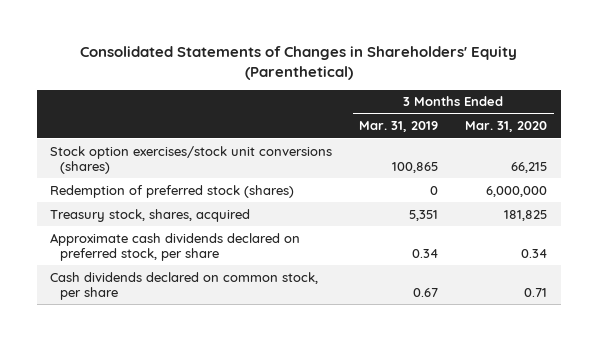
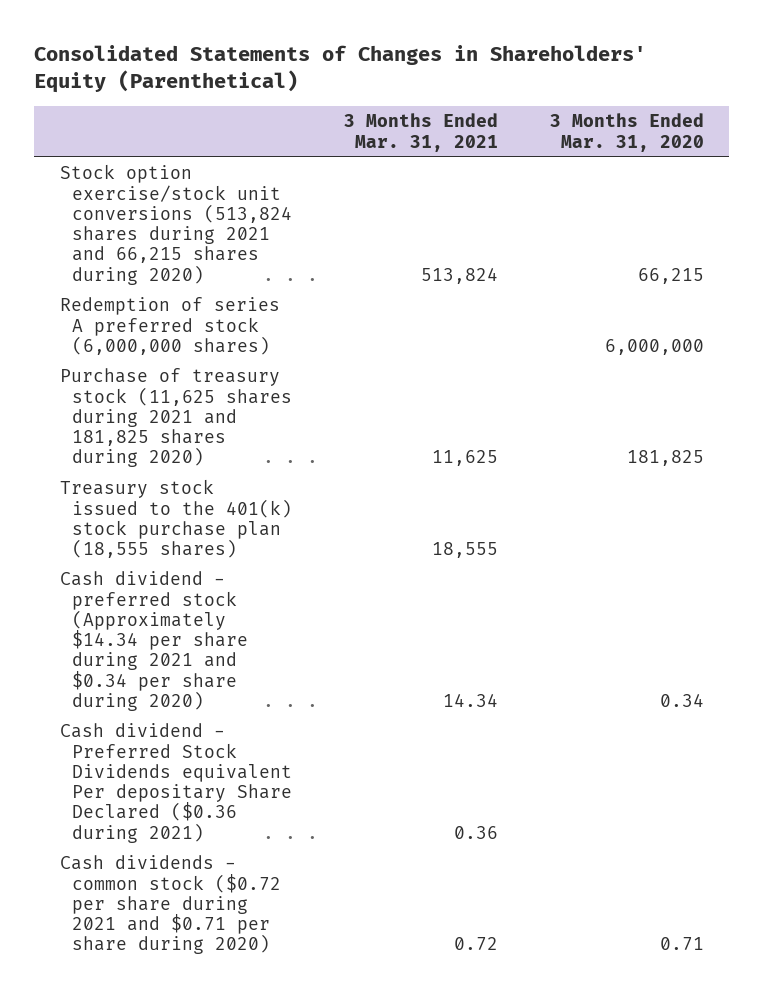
[359,121,439,133] Mar. 31, 2019 -> none
none -> [343,113,498,152] 3 Months Ended Mar. 31, 2021
[50,145,333,174] Stock option exercises/stock unit conversions (shares) -> [59,164,293,285] Stock option exercise/stock unit conversions (513,824 shares during 2021 and 66,215 shares during 2020)
[50,184,295,198] Redemption of preferred stock (shares) -> [59,297,280,355] Redemption of series A preferred stock (6,000,000 shares)
[50,208,251,222] Treasury stock, shares, acquired -> [59,368,293,468] Purchase of treasury stock (11,625 shares during 2021 and 181,825 shares during 2020)
none -> [59,479,293,559] Treasury stock issued to the 401(k) stock purchase plan (18,555 shares)
[50,232,301,261] Approximate cash dividends declared on preferred stock, per share -> [59,571,249,711] Cash dividend - preferred stock (Approximately $14.34 per share during 2021 and $0.34 per share during 2020)
none -> [59,723,293,843] Cash dividend - Preferred Stock Dividends equivalent Per depositary Share Declared ($0.36 during 2021)
[50,271,319,300] Cash dividends declared on common stock, per share -> [59,855,282,955] Cash dividends - common stock ($0.72 per share during 2021 and $0.71 per share during 2020)

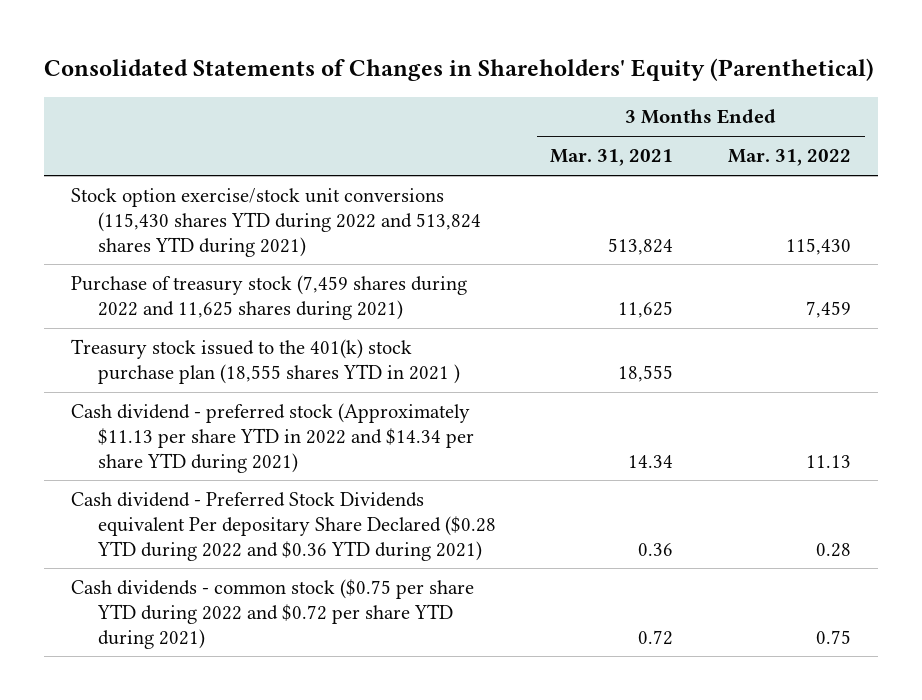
[549,113,704,152] 3 Months Ended Mar. 31, 2020 -> none
none -> [728,149,852,167] Mar. 31, 2022
[59,297,280,355] Redemption of series A preferred stock (6,000,000 shares) -> none
[59,164,293,285] Stock option exercise/stock unit conversions (513,824 shares during 2021 and 66,215 shares during 2020) -> [71,188,481,257] Stock option exercise/stock unit conversions (115,430 shares YTD during 2022 and 513,824 shares YTD during 2021)
[59,368,293,468] Purchase of treasury stock (11,625 shares during 2021 and 181,825 shares during 2020) -> [71,275,468,320] Purchase of treasury stock (7,459 shares during 2022 and 11,625 shares during 2021)
[59,479,293,559] Treasury stock issued to the 401(k) stock purchase plan (18,555 shares) -> [71,339,460,384] Treasury stock issued to the 401(k) stock purchase plan (18,555 shares YTD in 2021 )
[59,571,249,711] Cash dividend - preferred stock (Approximately $14.34 per share during 2021 and $0.34 per share during 2020) -> [71,403,474,473] Cash dividend - preferred stock (Approximately $11.13 per share YTD in 2022 and $14.34 per share YTD during 2021)
[59,723,293,843] Cash dividend - Preferred Stock Dividends equivalent Per depositary Share Declared ($0.36 during 2021) -> [71,492,496,561] Cash dividend - Preferred Stock Dividends equivalent Per depositary Share Declared ($0.28 YTD during 2022 and $0.36 YTD during 2021)
[59,855,282,955] Cash dividends - common stock ($0.72 per share during 2021 and $0.71 per share during 2020) -> [71,579,475,649] Cash dividends - common stock ($0.75 per share YTD during 2022 and $0.72 per share YTD during 2021)

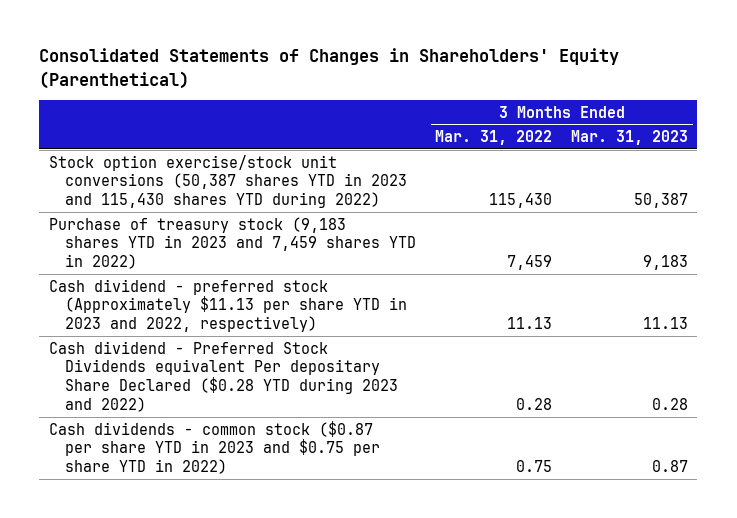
[550,149,674,167] Mar. 31, 2021 -> none
none -> [571,130,689,146] Mar. 31, 2023
[71,339,460,384] Treasury stock issued to the 401(k) stock purchase plan (18,555 shares YTD in 2021 ) -> none
[71,188,481,257] Stock option exercise/stock unit conversions (115,430 shares YTD during 2022 and 513,824 shares YTD during 2021) -> [48,154,408,209] Stock option exercise/stock unit conversions (50,387 shares YTD in 2023 and 115,430 shares YTD during 2022)
[71,275,468,320] Purchase of treasury stock (7,459 shares during 2022 and 11,625 shares during 2021) -> [48,216,417,270] Purchase of treasury stock (9,183 shares YTD in 2023 and 7,459 shares YTD in 2022)
[71,403,474,473] Cash dividend - preferred stock (Approximately $11.13 per share YTD in 2022 and $14.34 per share YTD during 2021) -> [48,278,408,333] Cash dividend - preferred stock (Approximately $11.13 per share YTD in 2023 and 2022, respectively)
[71,492,496,561] Cash dividend - Preferred Stock Dividends equivalent Per depositary Share Declared ($0.28 YTD during 2022 and $0.36 YTD during 2021) -> [48,340,399,413] Cash dividend - Preferred Stock Dividends equivalent Per depositary Share Declared ($0.28 YTD during 2023 and 2022)
[71,579,475,649] Cash dividends - common stock ($0.75 per share YTD during 2022 and $0.72 per share YTD during 2021) -> [48,420,381,475] Cash dividends - common stock ($0.87 per share YTD in 2023 and $0.75 per share YTD in 2022)

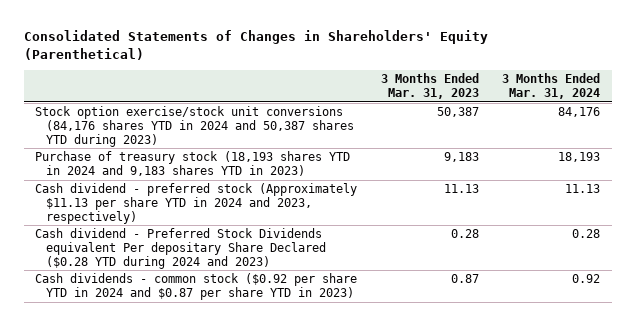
[435,130,553,146] Mar. 31, 2022 -> none
none -> [502,73,601,99] 3 Months Ended Mar. 31, 2024
[48,154,408,209] Stock option exercise/stock unit conversions (50,387 shares YTD in 2023 and 115,430 shares YTD during 2022) -> [35,106,354,147] Stock option exercise/stock unit conversions (84,176 shares YTD in 2024 and 50,387 shares YTD during 2023)
[48,216,417,270] Purchase of treasury stock (9,183 shares YTD in 2023 and 7,459 shares YTD in 2022) -> [35,151,351,176] Purchase of treasury stock (18,193 shares YTD in 2024 and 9,183 shares YTD in 2023)
[48,278,408,333] Cash dividend - preferred stock (Approximately $11.13 per share YTD in 2023 and 2022, respectively) -> [35,183,358,224] Cash dividend - preferred stock (Approximately $11.13 per share YTD in 2024 and 2023, respectively)
[48,340,399,413] Cash dividend - Preferred Stock Dividends equivalent Per depositary Share Declared ($0.28 YTD during 2023 and 2022) -> [35,228,326,269] Cash dividend - Preferred Stock Dividends equivalent Per depositary Share Declared ($0.28 YTD during 2024 and 2023)
[48,420,381,475] Cash dividends - common stock ($0.87 per share YTD in 2023 and $0.75 per share YTD in 2022) -> [35,273,358,300] Cash dividends - common stock ($0.92 per share YTD in 2024 and $0.87 per share YTD in 2023)

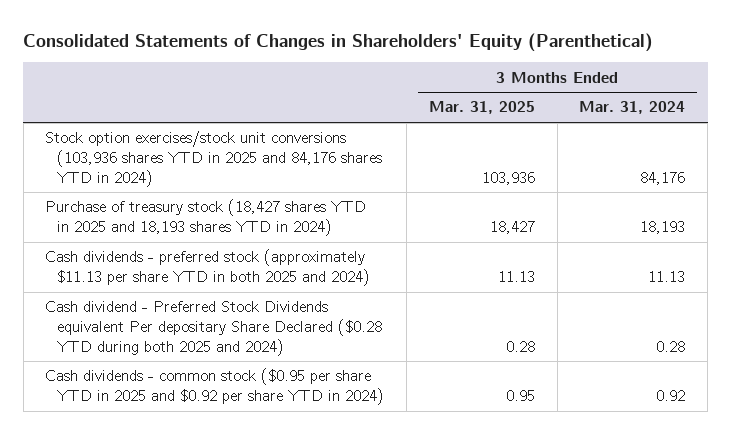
[380,73,479,99] 3 Months Ended Mar. 31, 2023 -> none
none -> [428,101,535,115] Mar. 31, 2025
[35,106,354,147] Stock option exercise/stock unit conversions (84,176 shares YTD in 2024 and 50,387 shares YTD during 2023) -> [45,131,383,187] Stock option exercises/stock unit conversions (103,936 shares YTD in 2025 and 84,176 shares YTD in 2024)
[35,151,351,176] Purchase of treasury stock (18,193 shares YTD in 2024 and 9,183 shares YTD in 2023) -> [45,199,367,236] Purchase of treasury stock (18,427 shares YTD in 2025 and 18,193 shares YTD in 2024)
[35,183,358,224] Cash dividend - preferred stock (Approximately $11.13 per share YTD in 2024 and 2023, respectively) -> [45,249,371,286] Cash dividends - preferred stock (approximately $11.13 per share YTD in both 2025 and 2024)
[35,228,326,269] Cash dividend - Preferred Stock Dividends equivalent Per depositary Share Declared ($0.28 YTD during 2024 and 2023) -> [45,301,383,356] Cash dividend - Preferred Stock Dividends equivalent Per depositary Share Declared ($0.28 YTD during both 2025 and 2024)
[35,273,358,300] Cash dividends - common stock ($0.92 per share YTD in 2024 and $0.87 per share YTD in 2023) -> [45,368,385,405] Cash dividends - common stock ($0.95 per share YTD in 2025 and $0.92 per share YTD in 2024)

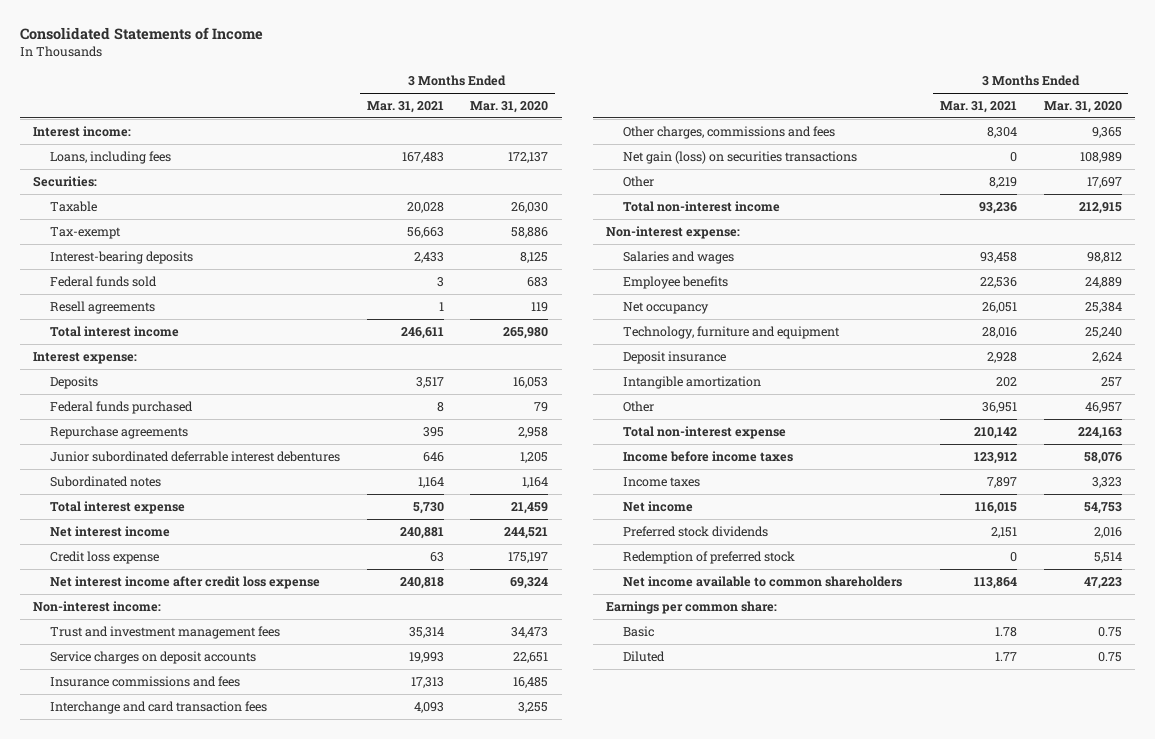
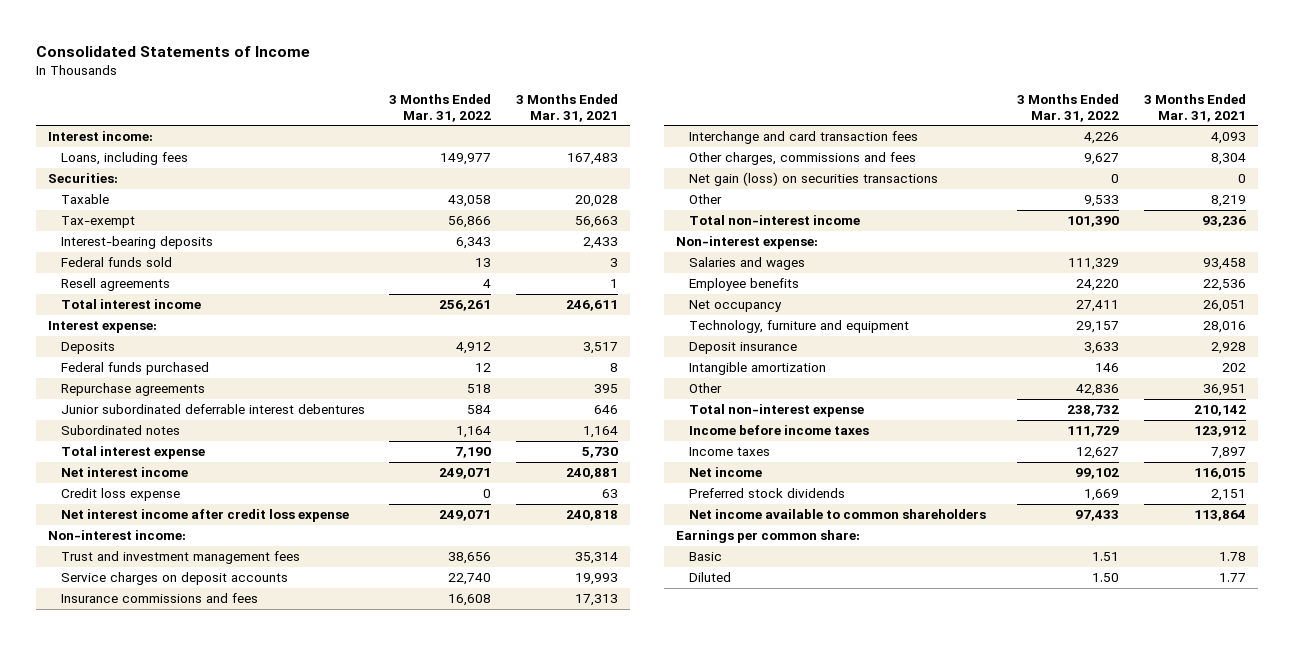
[470,101,549,114] Mar. 31, 2020 -> none
none -> [389,93,492,122] 3 Months Ended Mar. 31, 2022
[623,550,796,564] Redemption of preferred stock -> none

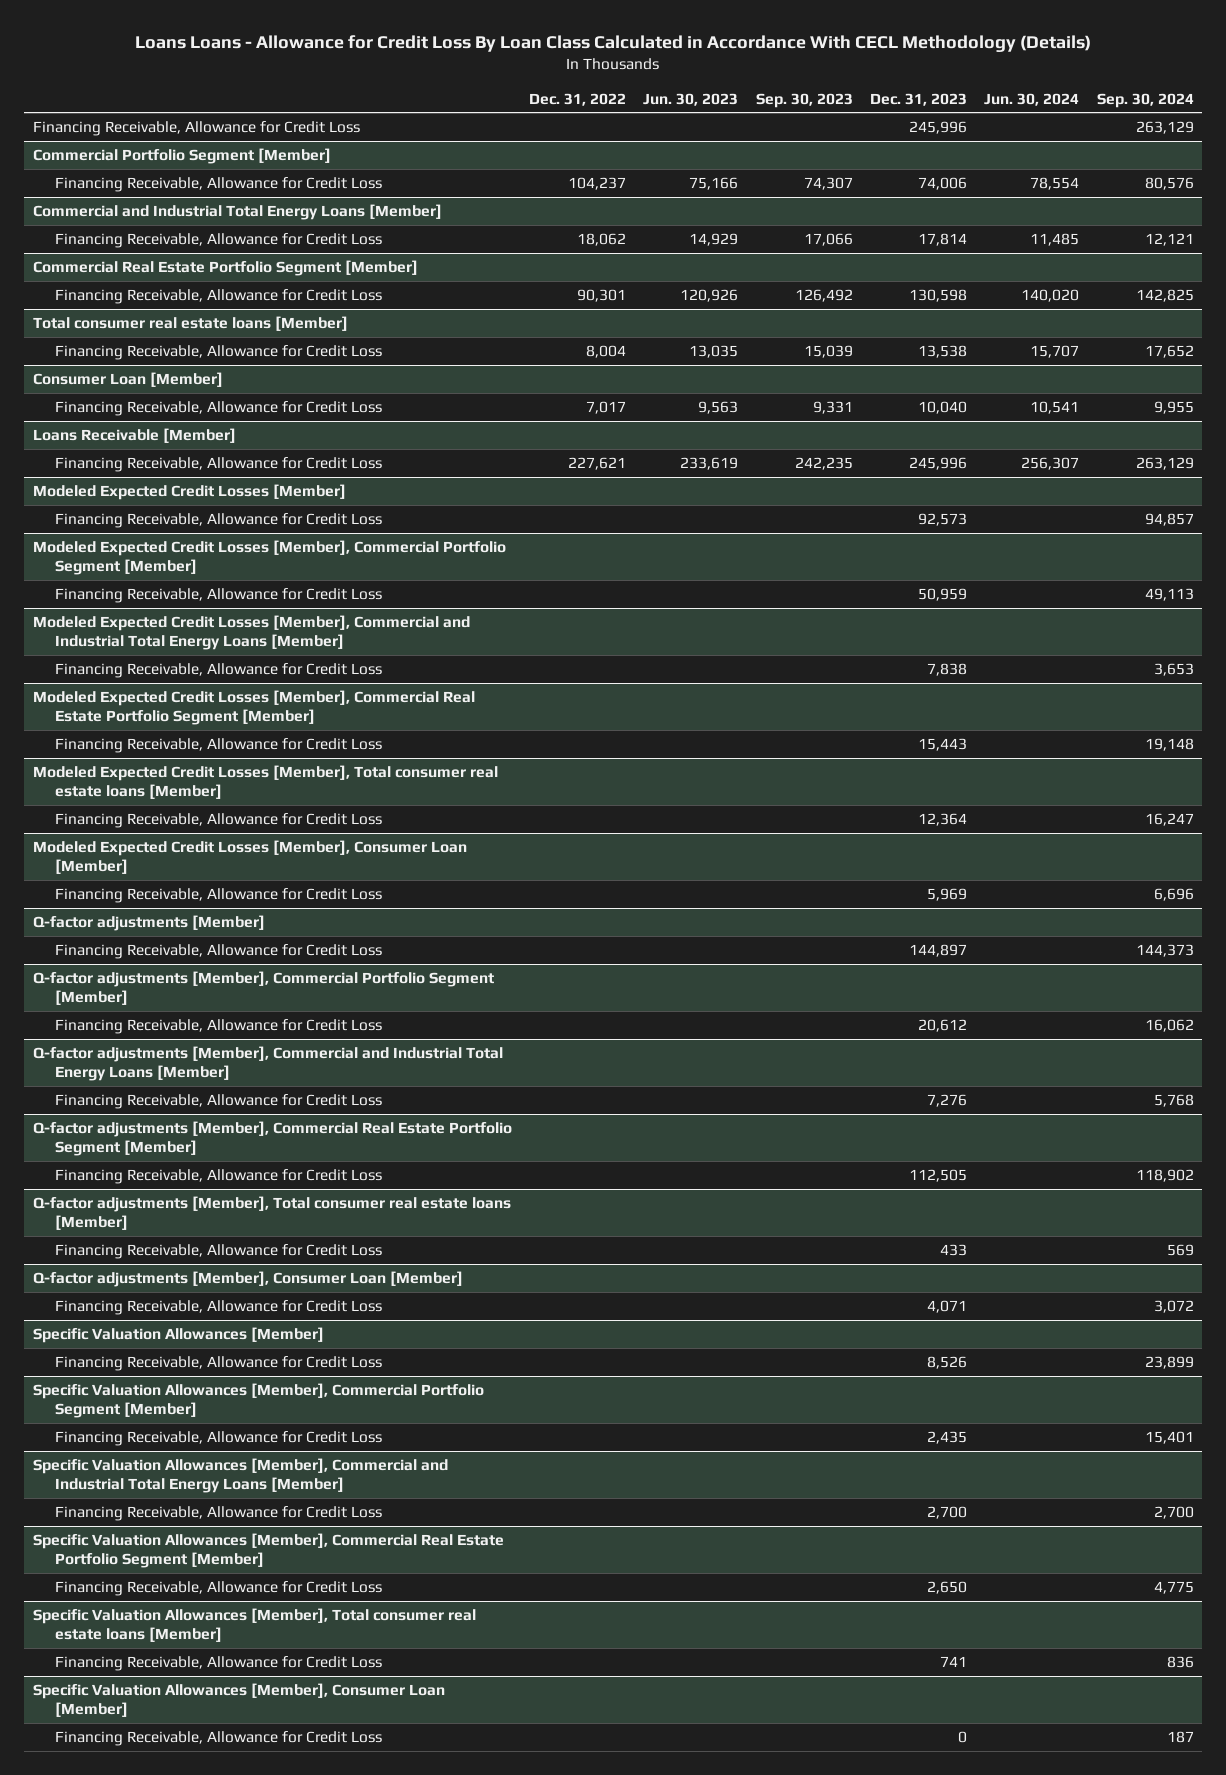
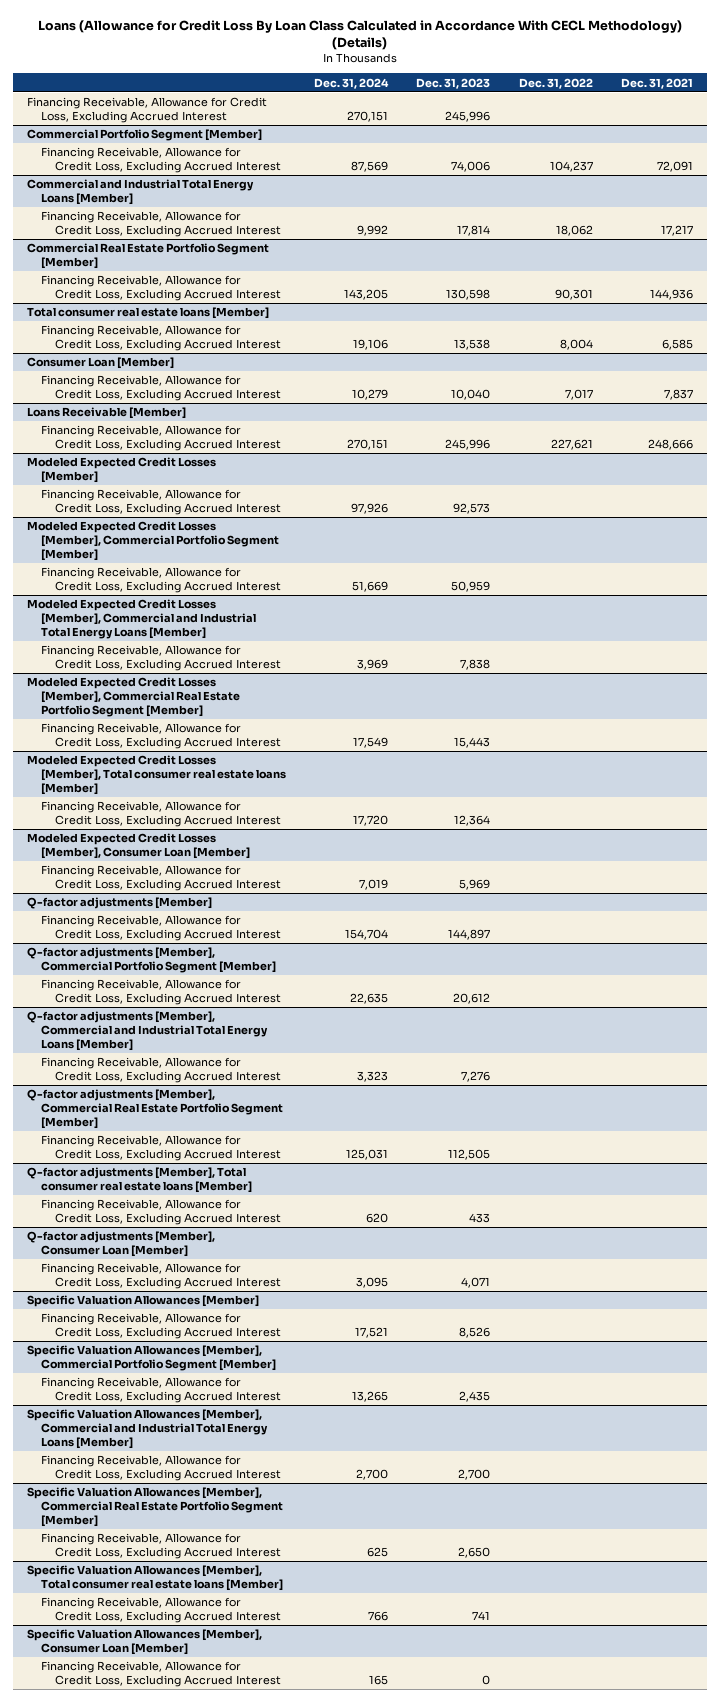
[135,35,1092,53] Loans Loans - Allowance for Credit Loss By Loan Class Calculated in Accordance With CECL Methodology (Details) -> [37,20,682,51] Loans (Allowance for Credit Loss By Loan Class Calculated in Accordance With CECL Methodology) (Details)
[643,92,739,106] Jun. 30, 2023 -> none
[755,92,853,108] Sep. 30, 2023 -> none
[984,92,1080,106] Jun. 30, 2024 -> none
[1096,92,1194,108] Sep. 30, 2024 -> none
none -> [314,77,390,89] Dec. 31, 2024
none -> [620,77,693,89] Dec. 31, 2021
[32,120,360,136] Financing Receivable, Allowance for Credit Loss -> [27,97,268,124] Financing Receivable, Allowance for Credit Loss, Excluding Accrued Interest
[54,176,382,192] Financing Receivable, Allowance for Credit Loss -> [40,147,281,174] Financing Receivable, Allowance for Credit Loss, Excluding Accrued Interest
[54,232,382,248] Financing Receivable, Allowance for Credit Loss -> [40,211,281,238] Financing Receivable, Allowance for Credit Loss, Excluding Accrued Interest
[54,288,382,304] Financing Receivable, Allowance for Credit Loss -> [40,275,281,302] Financing Receivable, Allowance for Credit Loss, Excluding Accrued Interest
[54,344,382,360] Financing Receivable, Allowance for Credit Loss -> [40,325,281,352] Financing Receivable, Allowance for Credit Loss, Excluding Accrued Interest
[54,400,382,416] Financing Receivable, Allowance for Credit Loss -> [40,375,281,402] Financing Receivable, Allowance for Credit Loss, Excluding Accrued Interest
[54,456,382,472] Financing Receivable, Allowance for Credit Loss -> [40,425,281,452] Financing Receivable, Allowance for Credit Loss, Excluding Accrued Interest
[54,512,382,528] Financing Receivable, Allowance for Credit Loss -> [40,489,281,516] Financing Receivable, Allowance for Credit Loss, Excluding Accrued Interest
[54,587,382,603] Financing Receivable, Allowance for Credit Loss -> [40,567,281,594] Financing Receivable, Allowance for Credit Loss, Excluding Accrued Interest
[54,662,382,678] Financing Receivable, Allowance for Credit Loss -> [40,645,281,672] Financing Receivable, Allowance for Credit Loss, Excluding Accrued Interest
[54,737,382,753] Financing Receivable, Allowance for Credit Loss -> [40,723,281,750] Financing Receivable, Allowance for Credit Loss, Excluding Accrued Interest
[54,812,382,828] Financing Receivable, Allowance for Credit Loss -> [40,801,281,828] Financing Receivable, Allowance for Credit Loss, Excluding Accrued Interest
[54,887,382,903] Financing Receivable, Allowance for Credit Loss -> [40,865,281,892] Financing Receivable, Allowance for Credit Loss, Excluding Accrued Interest
[54,943,382,959] Financing Receivable, Allowance for Credit Loss -> [40,915,281,942] Financing Receivable, Allowance for Credit Loss, Excluding Accrued Interest
[54,1018,382,1034] Financing Receivable, Allowance for Credit Loss -> [40,979,281,1006] Financing Receivable, Allowance for Credit Loss, Excluding Accrued Interest
[54,1093,382,1109] Financing Receivable, Allowance for Credit Loss -> [40,1057,281,1084] Financing Receivable, Allowance for Credit Loss, Excluding Accrued Interest
[54,1168,382,1184] Financing Receivable, Allowance for Credit Loss -> [40,1135,281,1162] Financing Receivable, Allowance for Credit Loss, Excluding Accrued Interest
[54,1243,382,1259] Financing Receivable, Allowance for Credit Loss -> [40,1199,281,1226] Financing Receivable, Allowance for Credit Loss, Excluding Accrued Interest
[54,1299,382,1315] Financing Receivable, Allowance for Credit Loss -> [40,1263,281,1290] Financing Receivable, Allowance for Credit Loss, Excluding Accrued Interest
[54,1355,382,1371] Financing Receivable, Allowance for Credit Loss -> [40,1313,281,1340] Financing Receivable, Allowance for Credit Loss, Excluding Accrued Interest
[54,1430,382,1446] Financing Receivable, Allowance for Credit Loss -> [40,1377,281,1404] Financing Receivable, Allowance for Credit Loss, Excluding Accrued Interest
[54,1505,382,1521] Financing Receivable, Allowance for Credit Loss -> [40,1455,281,1482] Financing Receivable, Allowance for Credit Loss, Excluding Accrued Interest
[54,1580,382,1596] Financing Receivable, Allowance for Credit Loss -> [40,1533,281,1560] Financing Receivable, Allowance for Credit Loss, Excluding Accrued Interest
[54,1655,382,1671] Financing Receivable, Allowance for Credit Loss -> [40,1597,281,1624] Financing Receivable, Allowance for Credit Loss, Excluding Accrued Interest
[54,1730,382,1746] Financing Receivable, Allowance for Credit Loss -> [40,1661,281,1688] Financing Receivable, Allowance for Credit Loss, Excluding Accrued Interest

